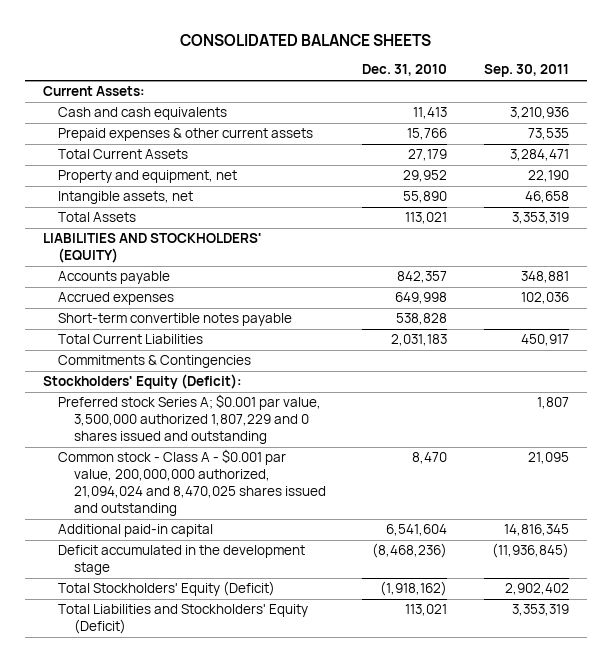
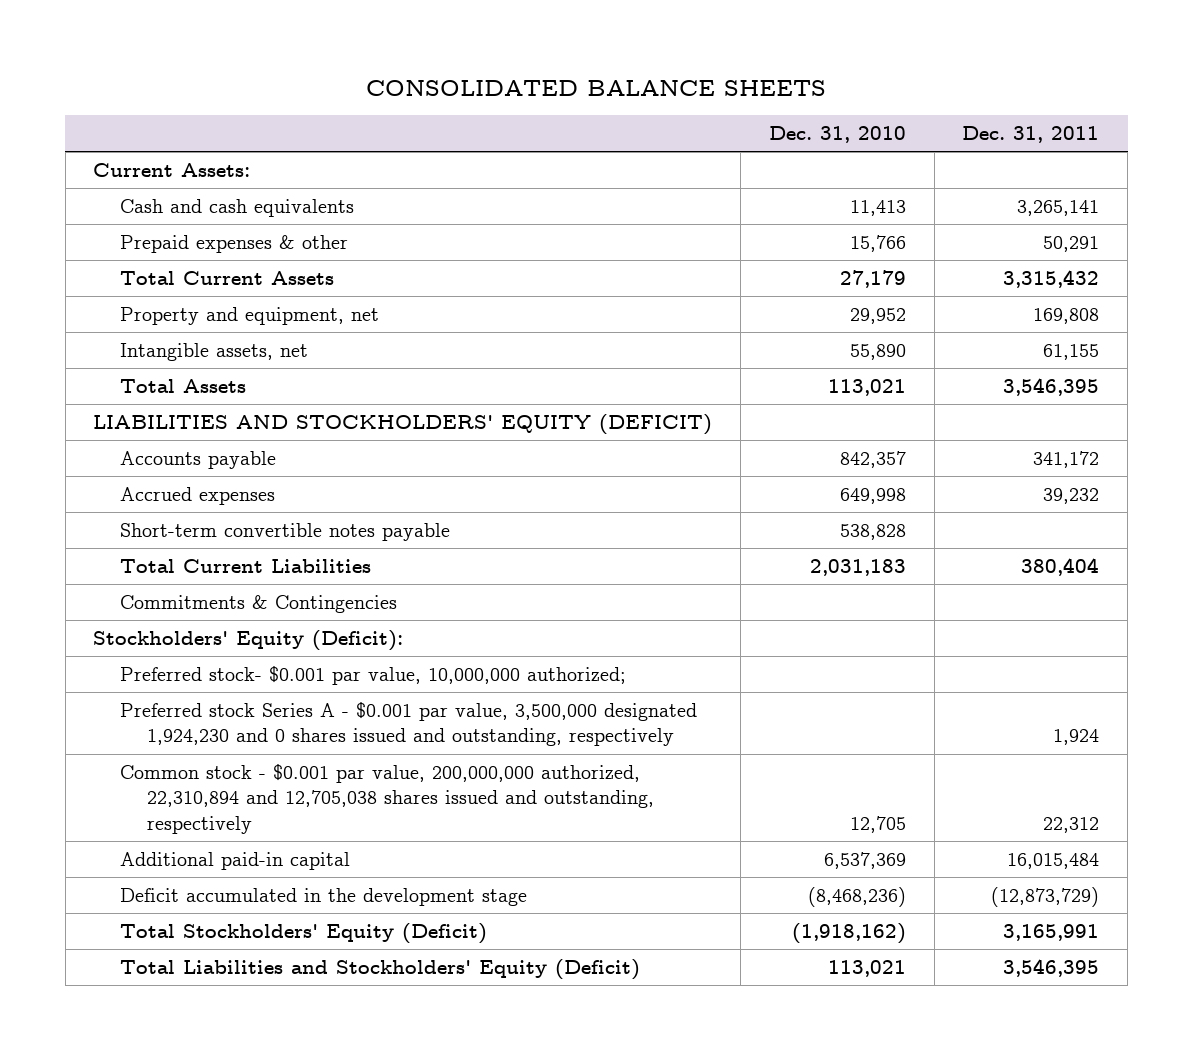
[484,64,570,78] Sep. 30, 2011 -> none
none -> [962,126,1100,144] Dec. 31, 2011
[58,128,314,142] Prepaid expenses & other current assets -> [120,234,349,253] Prepaid expenses & other
[43,233,263,264] LIABILITIES AND STOCKHOLDERS' (EQUITY) -> [93,413,713,435] LIABILITIES AND STOCKHOLDERS' EQUITY (DEFICIT)
[58,394,322,445] Preferred stock Series A; $0.001 par value, 3,500,000 authorized 1,807,229 and 0 shares issued and outstanding -> [120,665,627,685] Preferred stock- $0.001 par value, 10,000,000 authorized;
none -> [120,701,698,747] Preferred stock Series A - $0.001 par value, 3,500,000 designated 1,924,230 and 0 shares issued and outstanding, respectively
[58,449,326,517] Common stock - Class A - $0.001 par value, 200,000,000 authorized, 21,094,024 and 8,470,025 shares issued and outstanding -> [120,763,655,834] Common stock - $0.001 par value, 200,000,000 authorized, 22,310,894 and 12,705,038 shares issued and outstanding, respectively
[412,452,448,465] 8,470 -> [849,815,906,833] 12,705
[386,524,448,537] 6,541,604 -> [823,851,906,869] 6,537,369

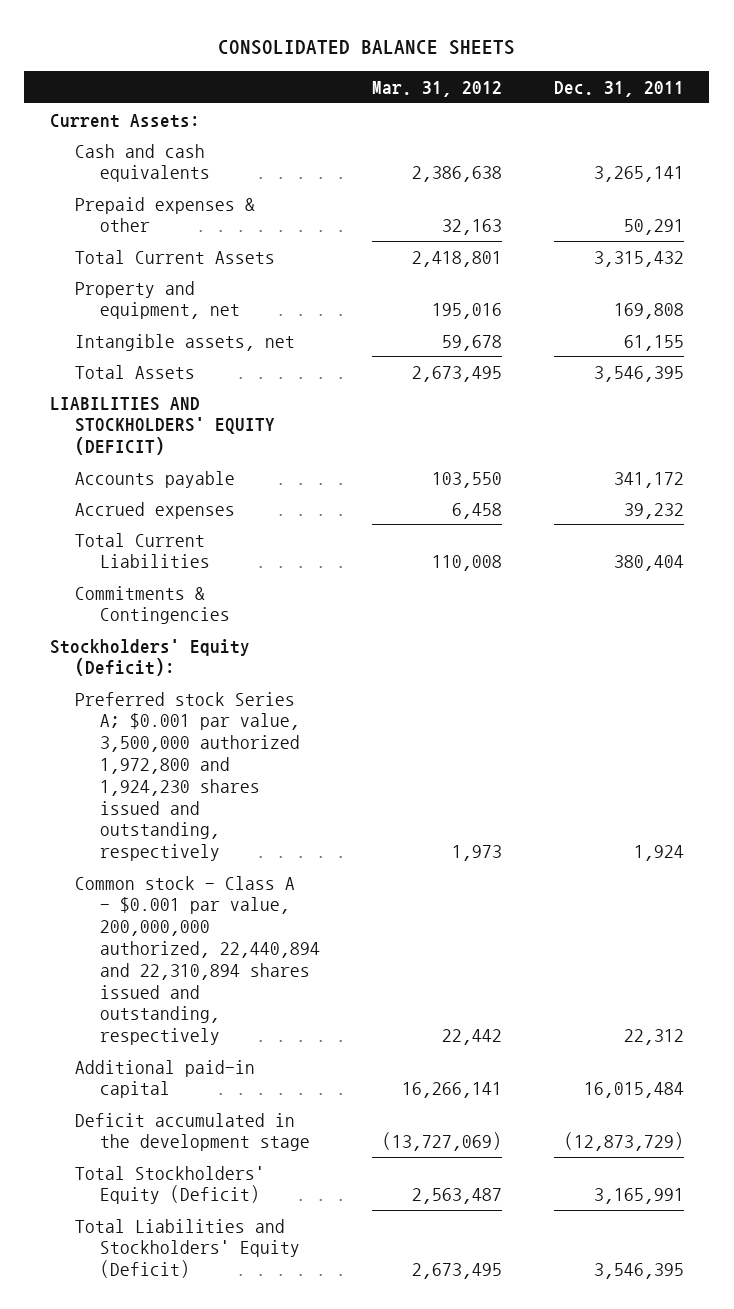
[768,126,906,144] Dec. 31, 2010 -> none
none -> [371,80,502,97] Mar. 31, 2012
[120,522,451,541] Short-term convertible notes payable -> none
[120,665,627,685] Preferred stock- $0.001 par value, 10,000,000 authorized; -> none
[120,701,698,747] Preferred stock Series A - $0.001 par value, 3,500,000 designated 1,924,230 and 0 shares issued and outstanding, respectively -> [75,691,301,862] Preferred stock Series A; $0.001 par value, 3,500,000 authorized 1,972,800 and 1,924,230 shares issued and outstanding, respectively
[120,763,655,834] Common stock - $0.001 par value, 200,000,000 authorized, 22,310,894 and 12,705,038 shares issued and outstanding, respectively -> [75,875,321,1046] Common stock - Class A - $0.001 par value, 200,000,000 authorized, 22,440,894 and 22,310,894 shares issued and outstanding, respectively

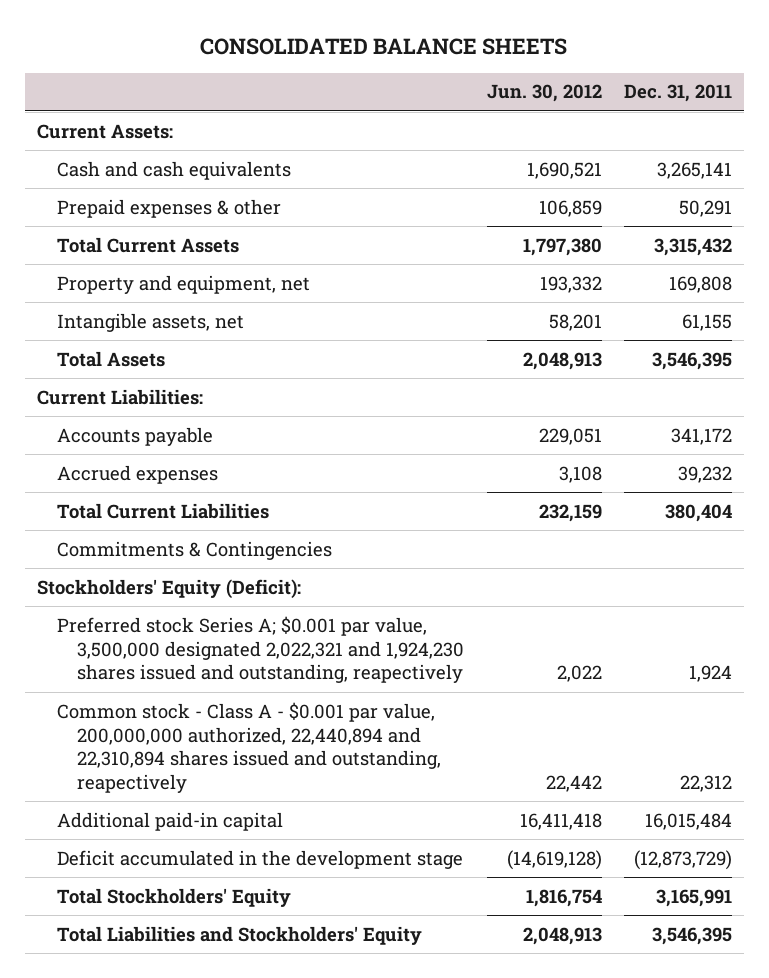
[371,80,502,97] Mar. 31, 2012 -> none
none -> [486,84,602,103] Jun. 30, 2012
[50,396,276,456] LIABILITIES AND STOCKHOLDERS' EQUITY (DEFICIT) -> none
none -> [36,388,203,405] Current Liabilities:
[75,691,301,862] Preferred stock Series A; $0.001 par value, 3,500,000 authorized 1,972,800 and 1,924,230 shares issued and outstanding, respectively -> [56,615,465,684] Preferred stock Series A; $0.001 par value, 3,500,000 designated 2,022,321 and 1,924,230 shares issued and outstanding, reapectively
[75,875,321,1046] Common stock - Class A - $0.001 par value, 200,000,000 authorized, 22,440,894 and 22,310,894 shares issued and outstanding, respectively -> [56,701,442,793] Common stock - Class A - $0.001 par value, 200,000,000 authorized, 22,440,894 and 22,310,894 shares issued and outstanding, reapectively
[75,1165,266,1205] Total Stockholders' Equity (Deficit) -> [56,887,291,907] Total Stockholders' Equity
[75,1218,301,1279] Total Liabilities and Stockholders' Equity (Deficit) -> [56,925,422,945] Total Liabilities and Stockholders' Equity

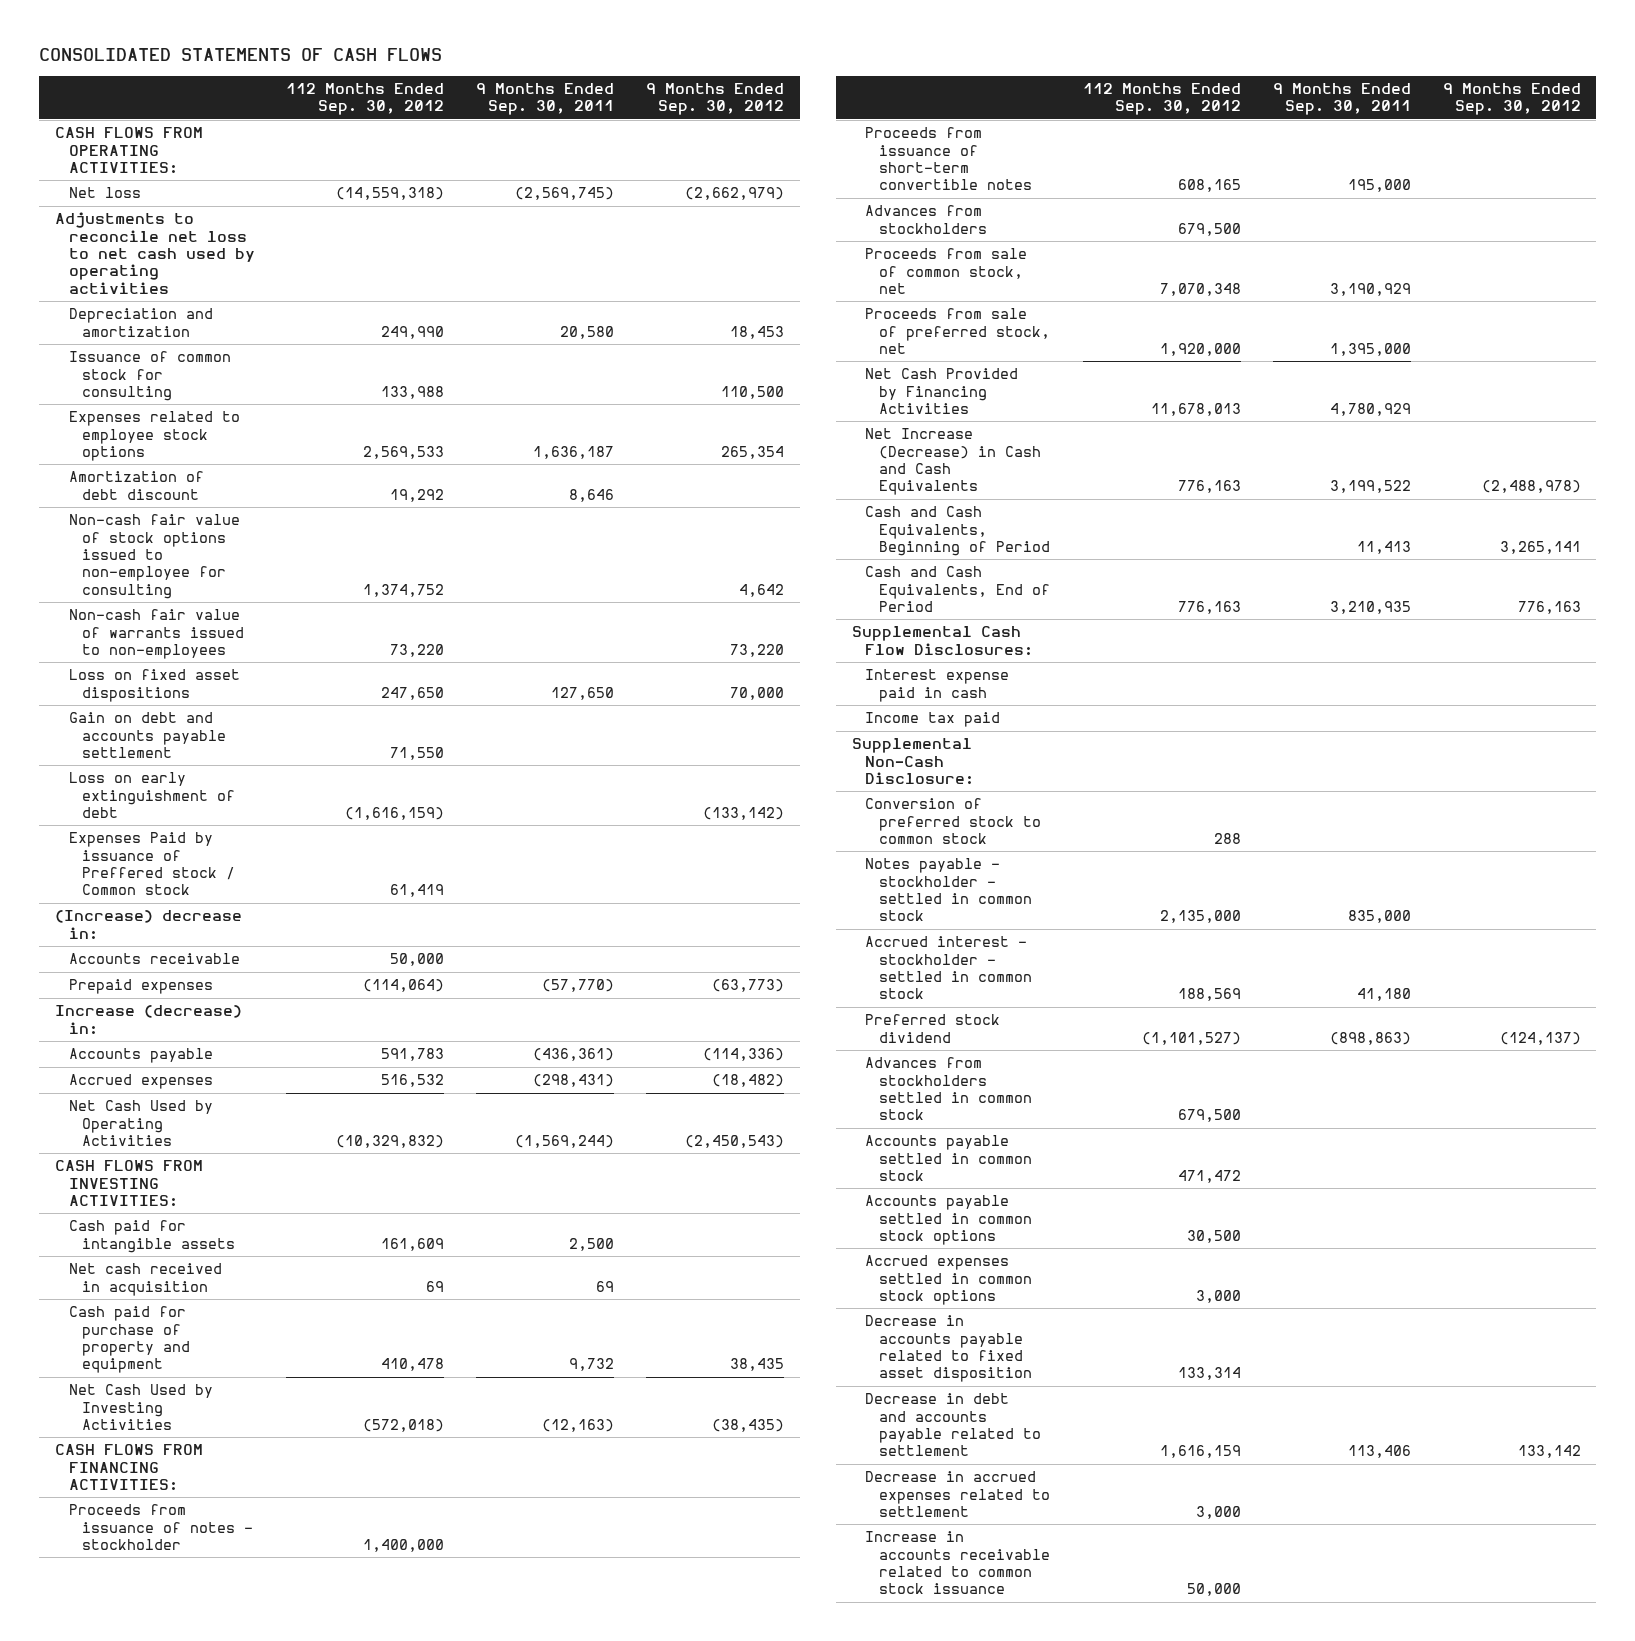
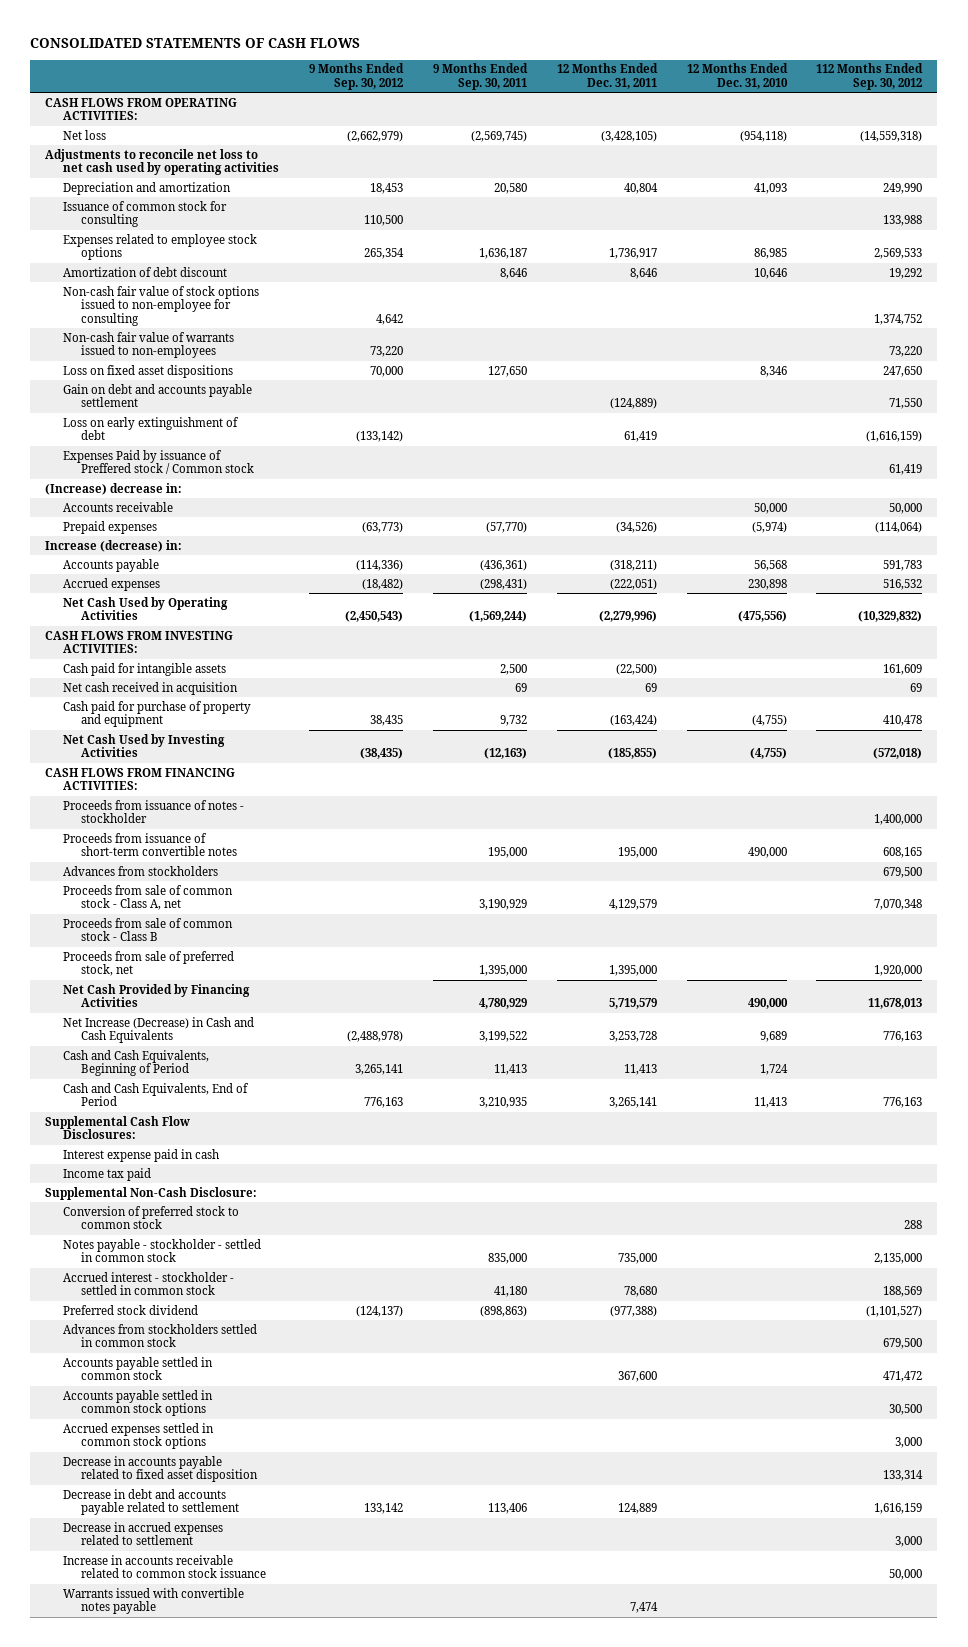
none -> [556,63,658,90] 12 Months Ended Dec. 31, 2011
none -> [686,63,788,90] 12 Months Ended Dec. 31, 2010
[865,248,1028,295] Proceeds from sale of common stock, net -> [63,884,234,911] Proceeds from sale of common stock - Class A, net
none -> [63,917,234,942] Proceeds from sale of common stock - Class B
none -> [63,1587,245,1615] Warrants issued with convertible notes payable

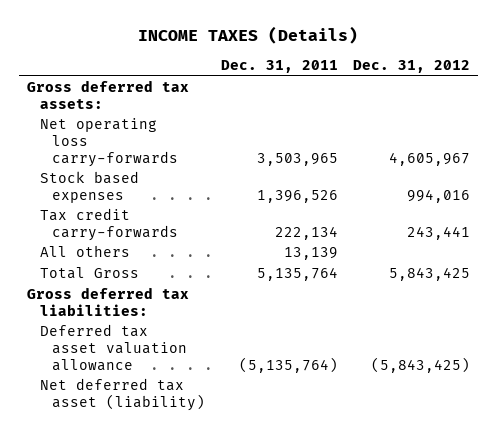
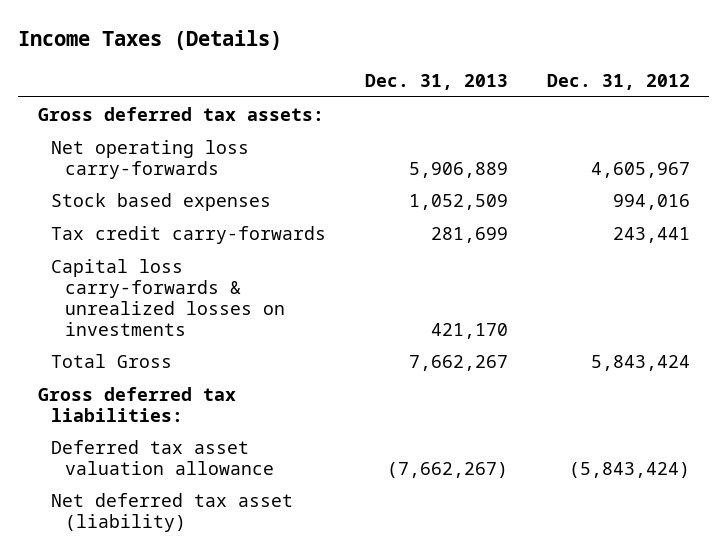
[138,26,359,45] INCOME TAXES (Details) -> [18,30,283,51] Income Taxes (Details)
[220,60,338,74] Dec. 31, 2011 -> none
none -> [364,73,508,90] Dec. 31, 2013
[39,245,130,258] All others -> [51,258,285,336] Capital loss carry-forwards & unrealized losses on investments
[389,267,471,282] 5,843,425 -> [590,354,690,371] 5,843,424
[371,356,471,373] (5,843,425) -> [568,461,690,478] (5,843,424)

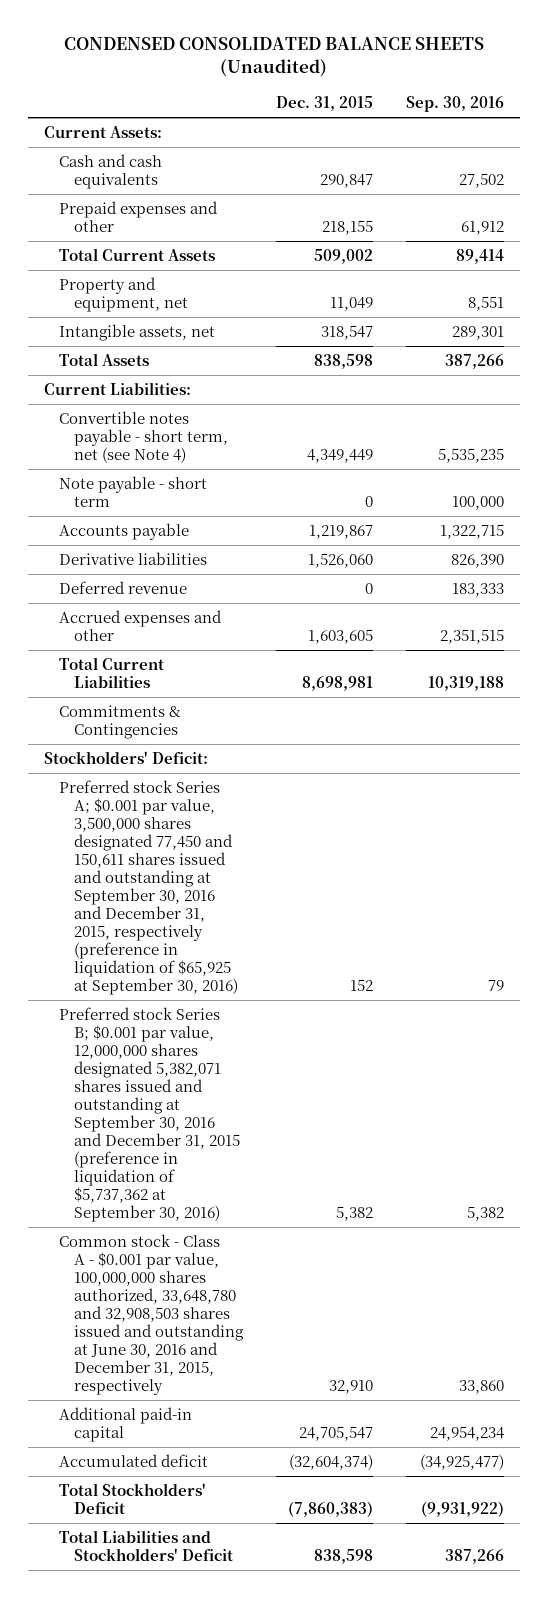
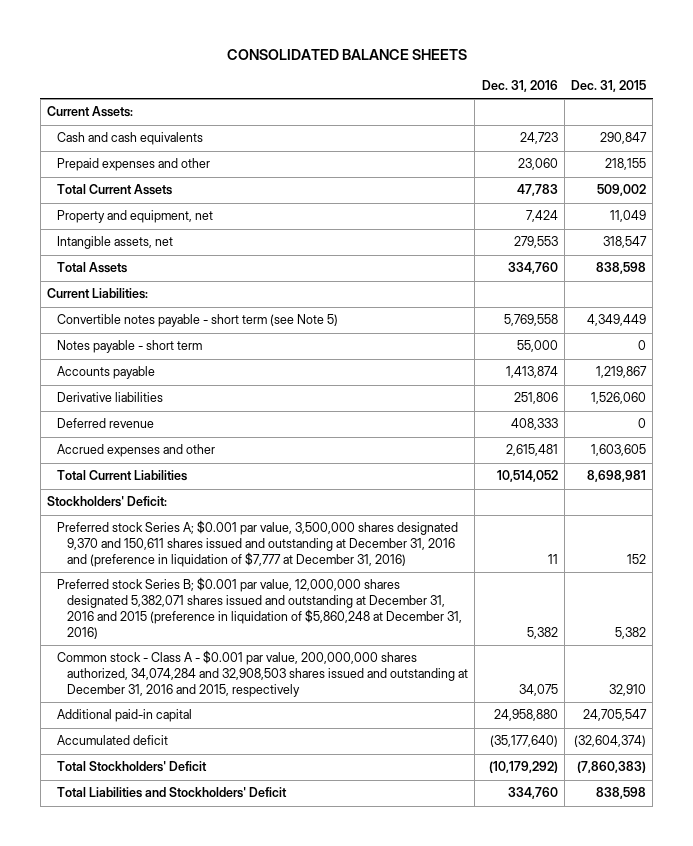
[63,37,484,78] CONDENSED CONSOLIDATED BALANCE SHEETS (Unaudited) -> [226,48,467,60] CONSOLIDATED BALANCE SHEETS
[405,96,504,113] Sep. 30, 2016 -> none
none -> [481,80,558,93] Dec. 31, 2016
[58,410,228,463] Convertible notes payable - short term, net (see Note 4) -> [57,314,339,328] Convertible notes payable - short term (see Note 5)
[58,475,207,507] Note payable - short term -> [57,340,203,354] Notes payable - short term
[58,704,181,739] Commitments & Contingencies -> none
[58,779,238,996] Preferred stock Series A; $0.001 par value, 3,500,000 shares designated 77,450 and 150,611 shares issued and outstanding at September 30, 2016 and December 31, 2015, respectively (preference in liquidation of $65,925 at September 30, 2016) -> [57,520,459,567] Preferred stock Series A; $0.001 par value, 3,500,000 shares designated 9,370 and 150,611 shares issued and outstanding at December 31, 2016 and (preference in liquidation of $7,777 at December 31, 2016)
[58,1006,240,1223] Preferred stock Series B; $0.001 par value, 12,000,000 shares designated 5,382,071 shares issued and outstanding at September 30, 2016 and December 31, 2015 (preference in liquidation of $5,737,362 at September 30, 2016) -> [57,577,462,639] Preferred stock Series B; $0.001 par value, 12,000,000 shares designated 5,382,071 shares issued and outstanding at December 31, 2016 and 2015 (preference in liquidation of $5,860,248 at December 31, 2016)
[58,1233,244,1396] Common stock - Class A - $0.001 par value, 100,000,000 shares authorized, 33,648,780 and 32,908,503 shares issued and outstanding at June 30, 2016 and December 31, 2015, respectively -> [57,650,468,697] Common stock - Class A - $0.001 par value, 200,000,000 shares authorized, 34,074,284 and 32,908,503 shares issued and outstanding at December 31, 2016 and 2015, respectively

